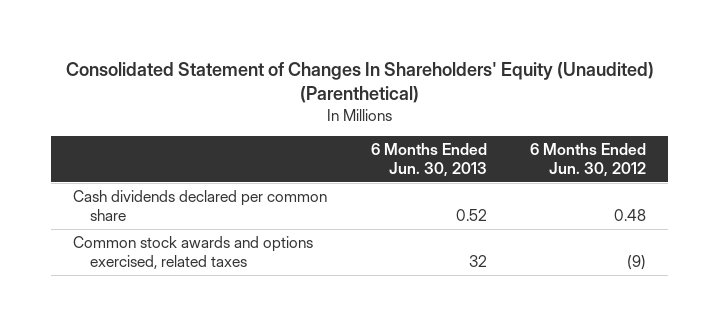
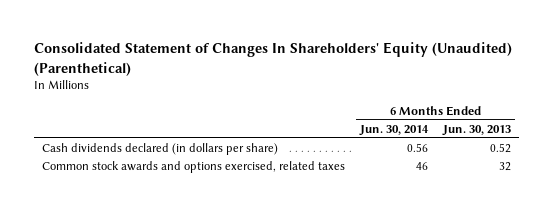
[530,143,647,177] 6 Months Ended Jun. 30, 2012 -> none
none -> [358,124,429,136] Jun. 30, 2014
[73,190,328,221] Cash dividends declared per common share -> [41,143,278,156] Cash dividends declared (in dollars per share)

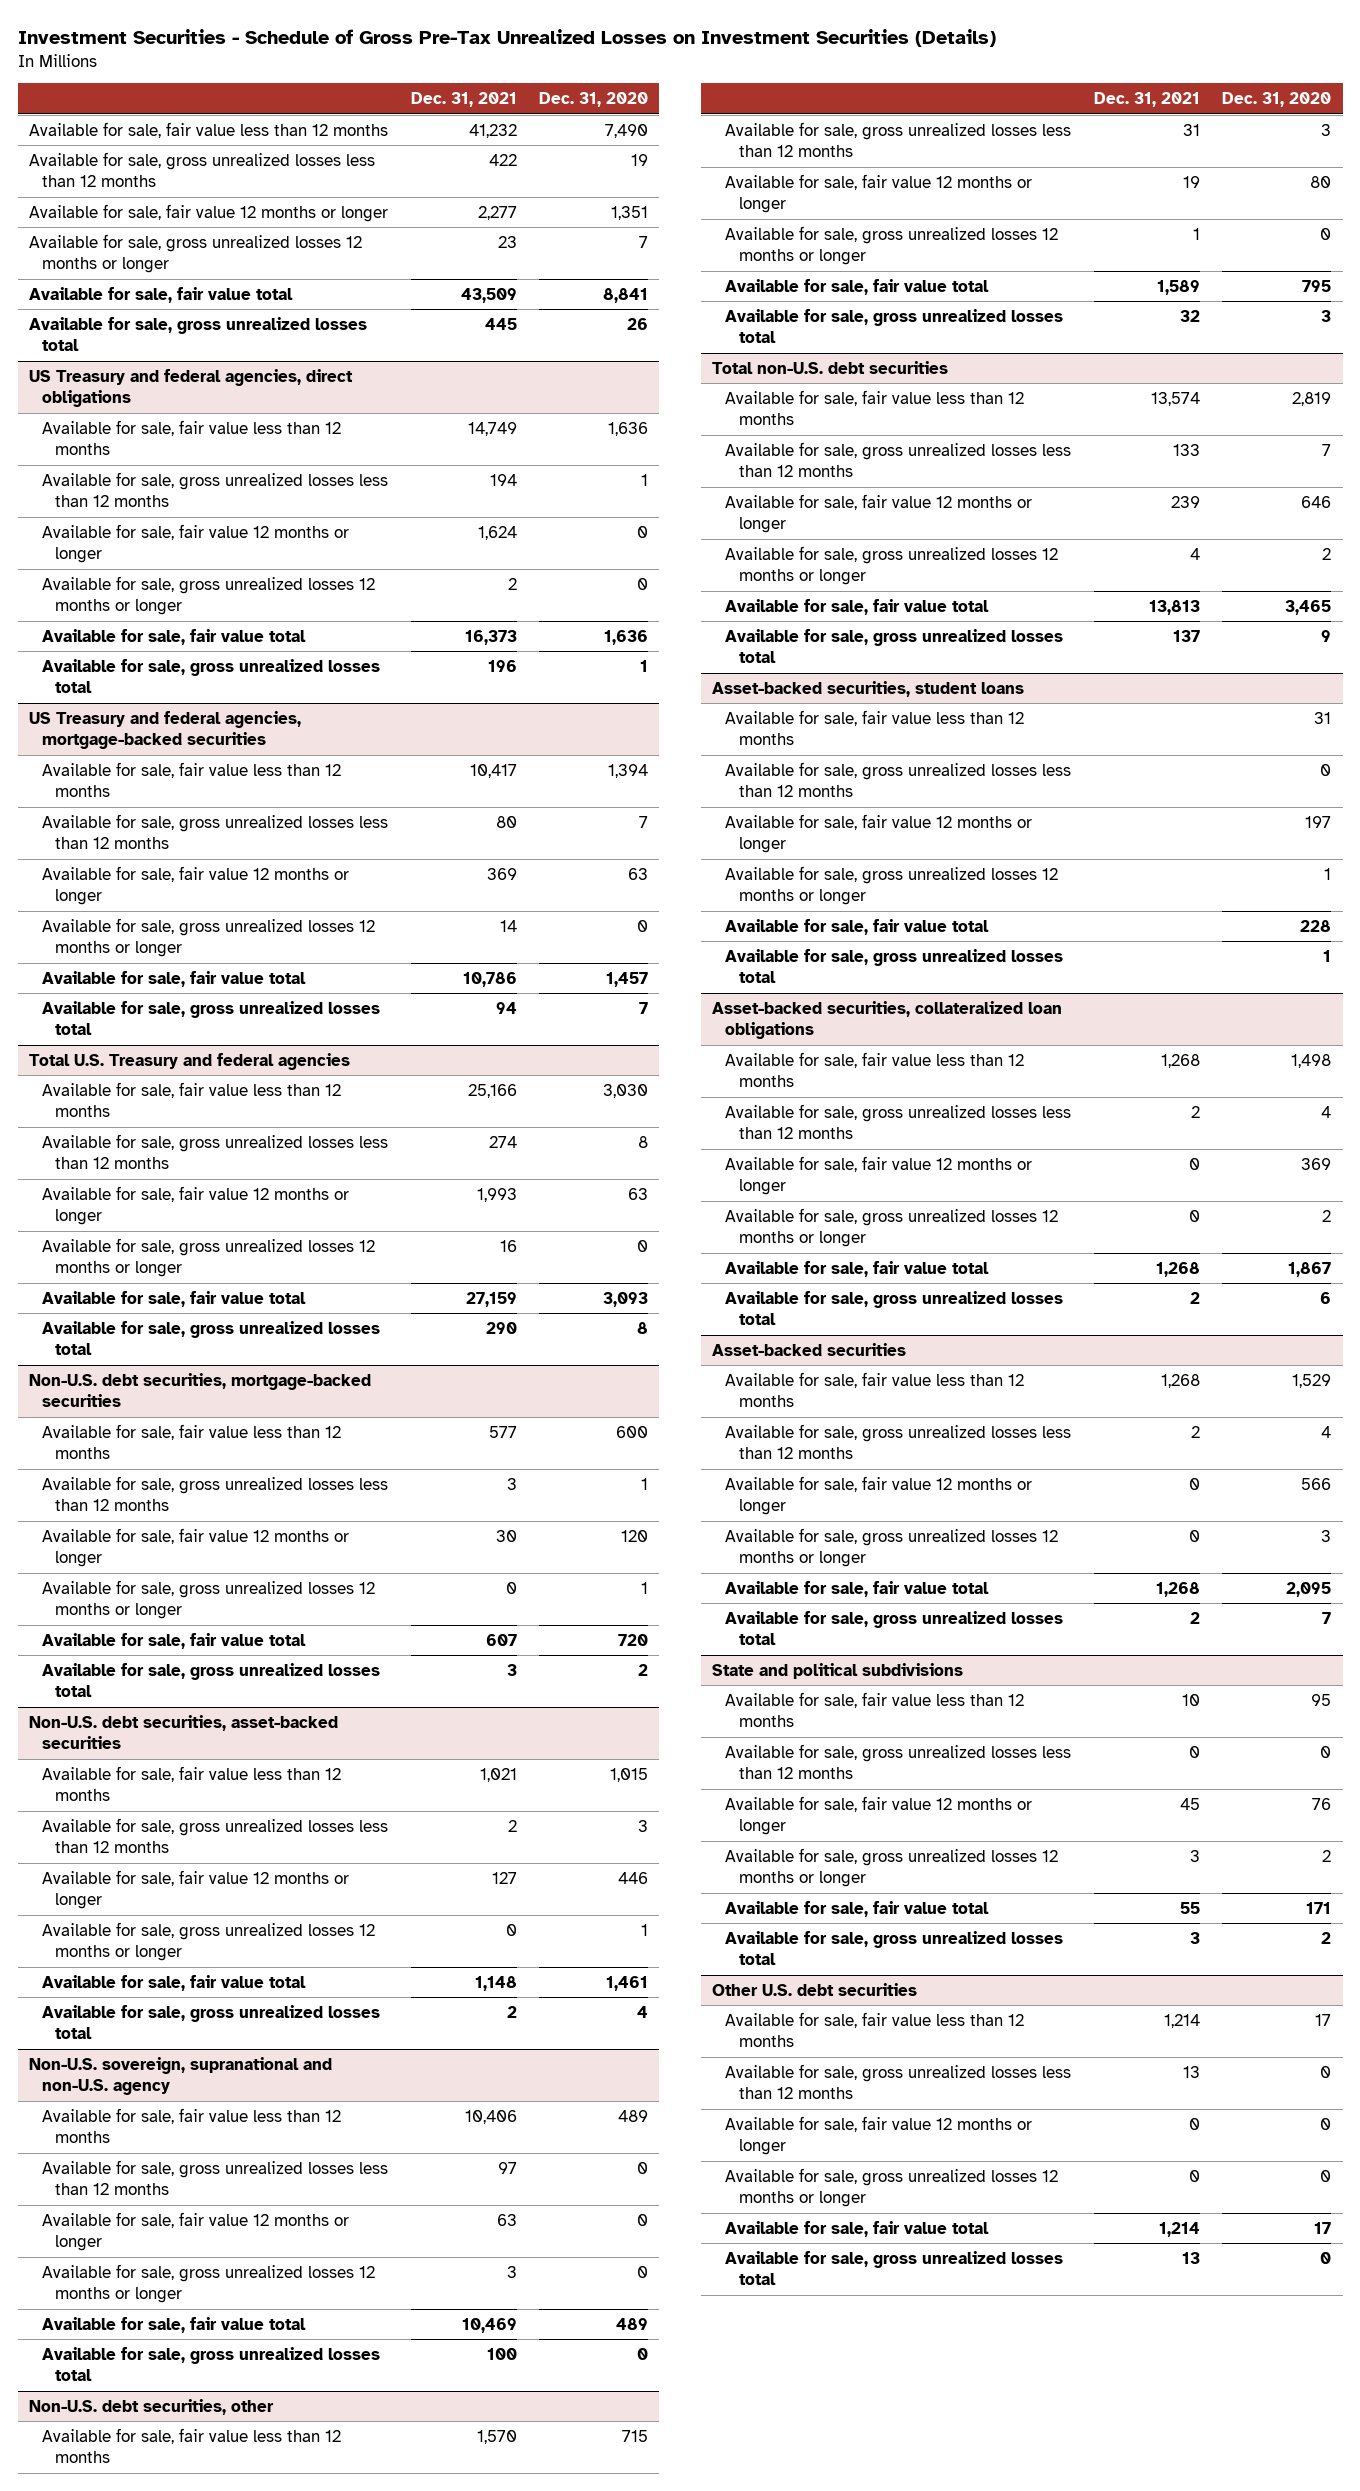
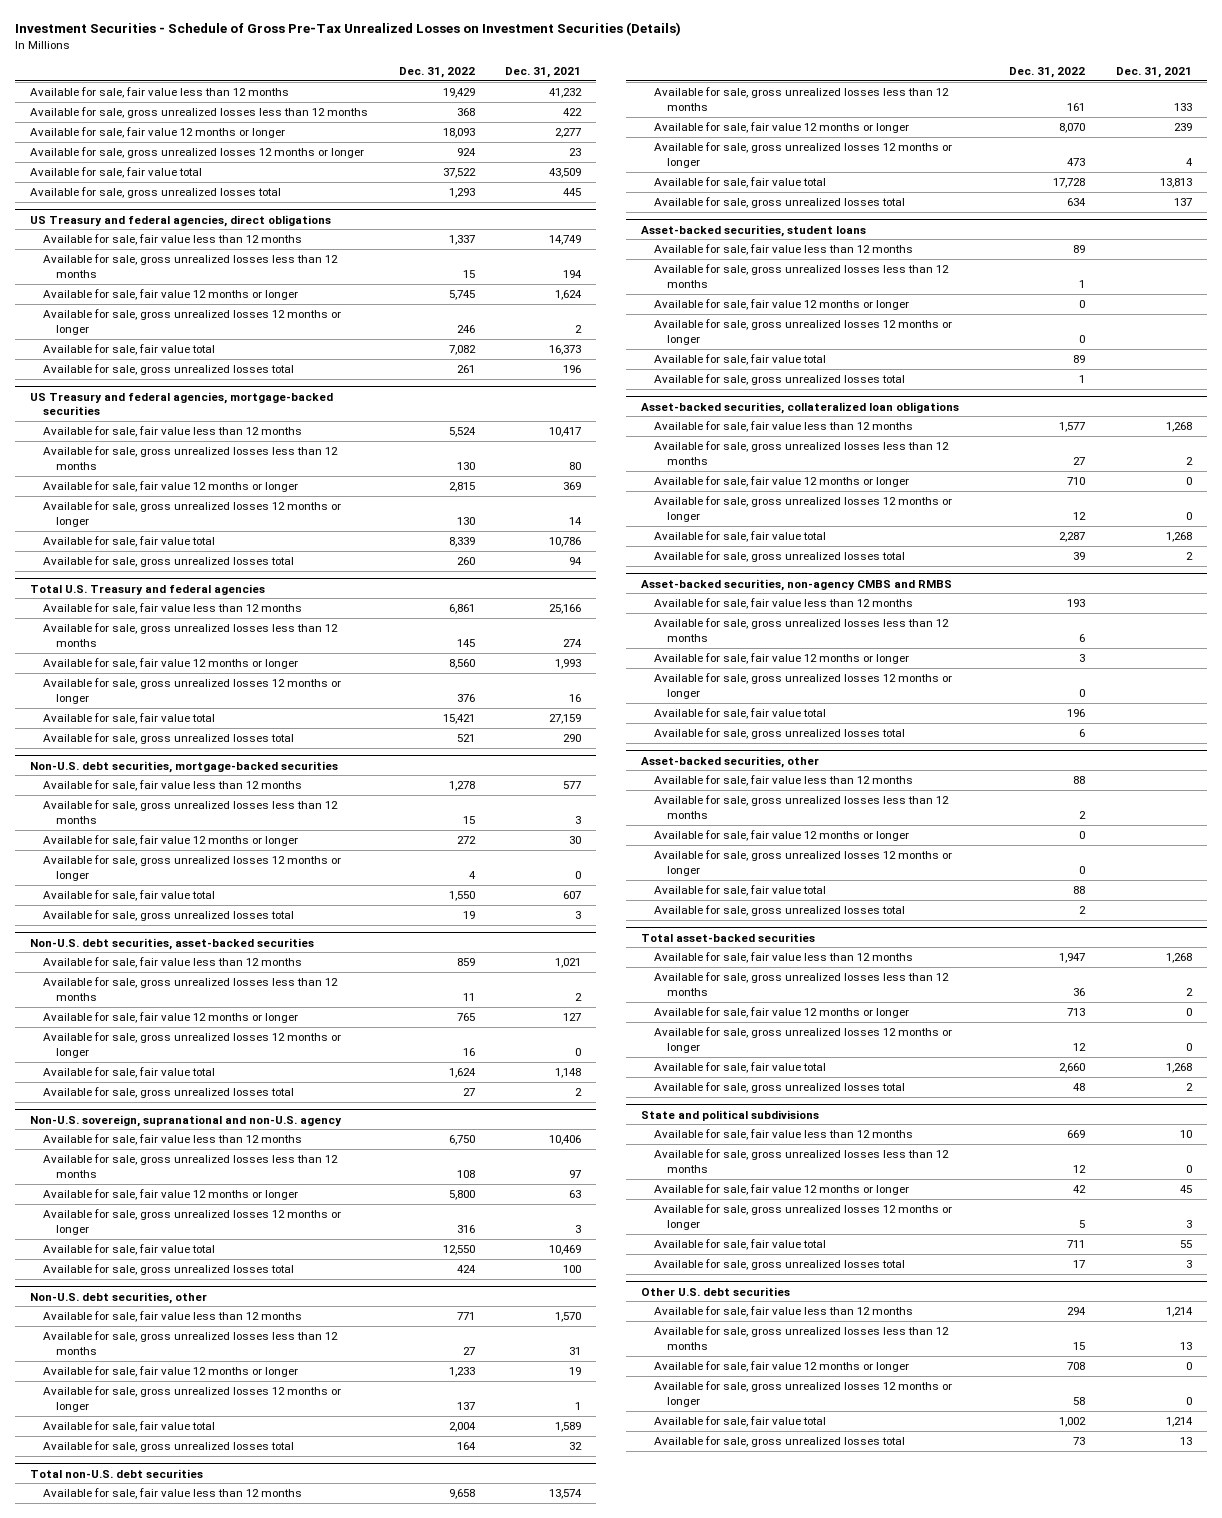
[539,92,649,108] Dec. 31, 2020 -> none
none -> [398,66,475,78] Dec. 31, 2022
none -> [640,578,952,591] Asset-backed securities, non-agency CMBS and RMBS
none -> [653,598,913,610] Available for sale, fair value less than 12 months
none -> [653,618,949,643] Available for sale, gross unrealized losses less than 12 months
none -> [653,653,909,665] Available for sale, fair value 12 months or longer
none -> [653,673,952,700] Available for sale, gross unrealized losses 12 months or longer
none -> [653,708,826,720] Available for sale, fair value total
none -> [653,728,905,740] Available for sale, gross unrealized losses total
none -> [640,755,819,768] Asset-backed securities, other
none -> [653,775,913,787] Available for sale, fair value less than 12 months
none -> [653,795,949,820] Available for sale, gross unrealized losses less than 12 months
none -> [653,830,909,842] Available for sale, fair value 12 months or longer
none -> [653,850,952,877] Available for sale, gross unrealized losses 12 months or longer
none -> [653,885,826,897] Available for sale, fair value total
none -> [653,905,905,917] Available for sale, gross unrealized losses total
[712,1342,907,1356] Asset-backed securities -> [640,932,815,942] Total asset-backed securities

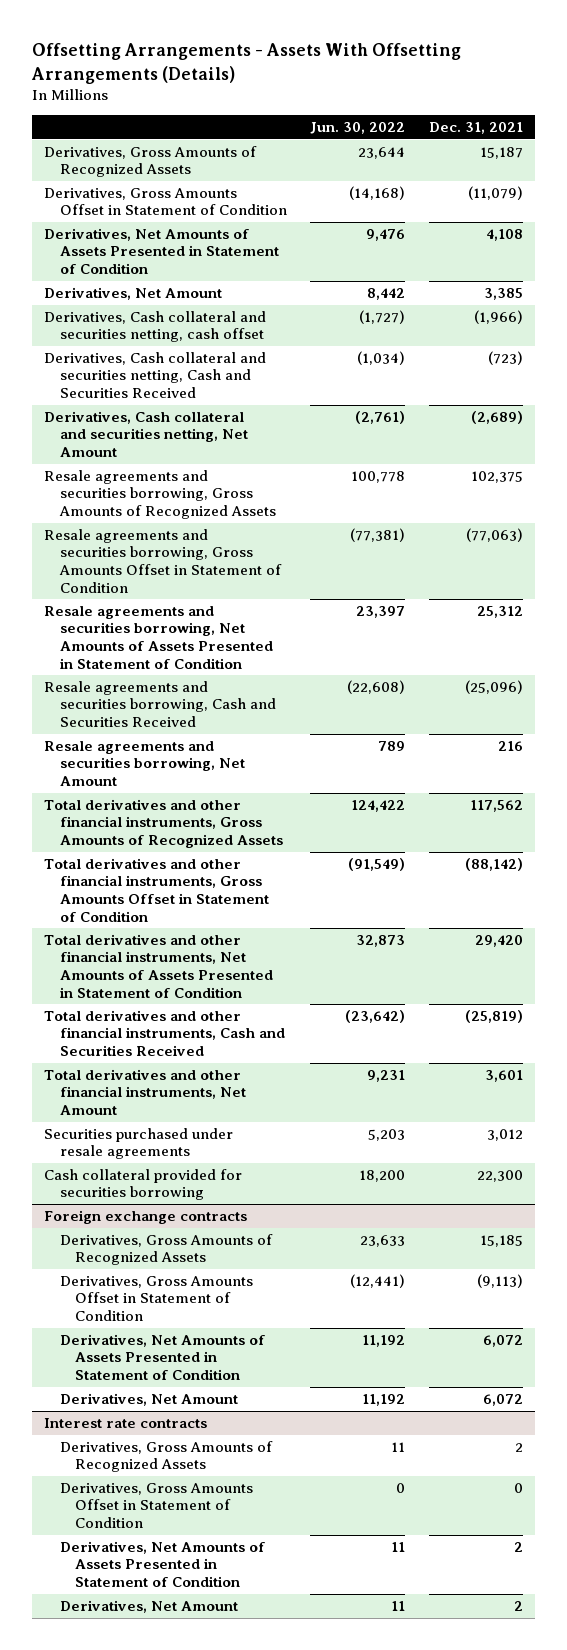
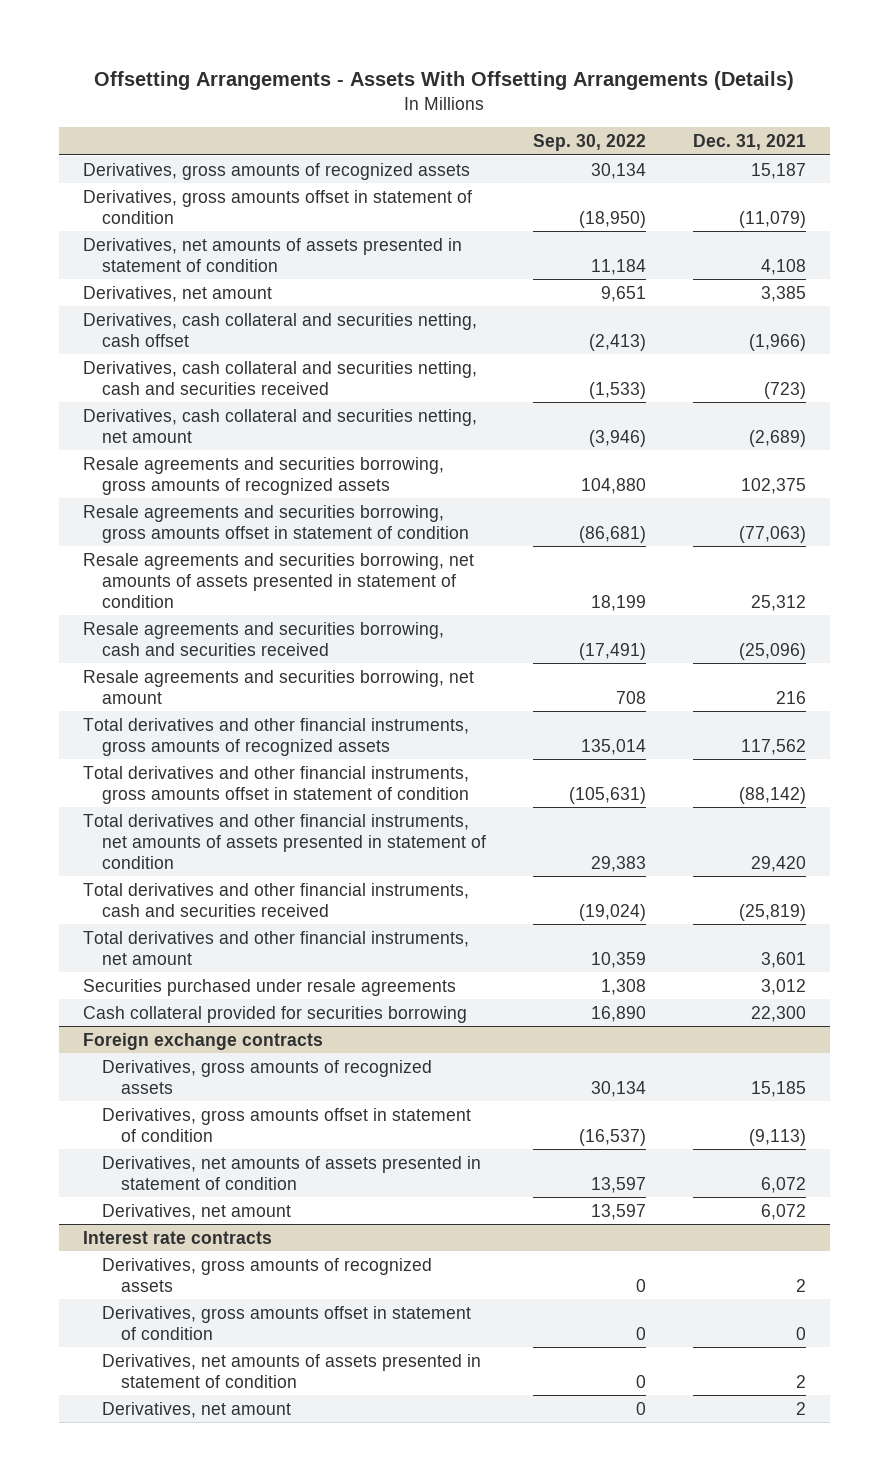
[310,122,406,135] Jun. 30, 2022 -> none
none -> [532,134,646,152] Sep. 30, 2022
[44,145,258,178] Derivatives, Gross Amounts of Recognized Assets -> [82,162,470,180] Derivatives, gross amounts of recognized assets
[44,187,287,216] Derivatives, Gross Amounts Offset in Statement of Condition -> [82,189,472,224] Derivatives, gross amounts offset in statement of condition
[44,227,279,275] Derivatives, Net Amounts of Assets Presented in Statement of Condition -> [82,237,462,272] Derivatives, net amounts of assets presented in statement of condition
[44,286,223,300] Derivatives, Net Amount -> [82,285,272,302] Derivatives, net amount
[44,310,267,343] Derivatives, Cash collateral and securities netting, cash offset -> [82,312,477,347] Derivatives, cash collateral and securities netting, cash offset
[44,351,267,399] Derivatives, Cash collateral and securities netting, Cash and Securities Received -> [82,360,477,395] Derivatives, cash collateral and securities netting, cash and securities received
[44,410,248,458] Derivatives, Cash collateral and securities netting, Net Amount -> [82,408,477,443] Derivatives, cash collateral and securities netting, net amount
[44,469,276,520] Resale agreements and securities borrowing, Gross Amounts of Recognized Assets -> [82,456,444,495] Resale agreements and securities borrowing, gross amounts of recognized assets
[44,528,282,593] Resale agreements and securities borrowing, Gross Amounts Offset in Statement of Condition -> [82,504,469,543] Resale agreements and securities borrowing, gross amounts offset in statement of condition
[44,605,273,669] Resale agreements and securities borrowing, Net Amounts of Assets Presented in Statement of Condition -> [82,552,474,608] Resale agreements and securities borrowing, net amounts of assets presented in statement of condition
[44,680,276,728] Resale agreements and securities borrowing, Cash and Securities Received -> [82,621,444,656] Resale agreements and securities borrowing, cash and securities received
[44,740,245,787] Resale agreements and securities borrowing, Net Amount -> [82,669,474,704] Resale agreements and securities borrowing, net amount
[44,798,283,849] Total derivatives and other financial instruments, Gross Amounts of Recognized Assets -> [82,717,469,756] Total derivatives and other financial instruments, gross amounts of recognized assets
[44,857,269,922] Total derivatives and other financial instruments, Gross Amounts Offset in Statement of Condition -> [82,765,469,804] Total derivatives and other financial instruments, gross amounts offset in statement of condition
[44,933,273,998] Total derivatives and other financial instruments, Net Amounts of Assets Presented in Statement of Condition -> [82,813,486,869] Total derivatives and other financial instruments, net amounts of assets presented in statement of condition
[44,1009,285,1057] Total derivatives and other financial instruments, Cash and Securities Received -> [82,882,469,917] Total derivatives and other financial instruments, cash and securities received
[44,1068,246,1116] Total derivatives and other financial instruments, Net Amount -> [82,930,469,965] Total derivatives and other financial instruments, net amount
[59,1233,273,1266] Derivatives, Gross Amounts of Recognized Assets -> [101,1059,432,1094] Derivatives, gross amounts of recognized assets
[59,1275,253,1322] Derivatives, Gross Amounts Offset in Statement of Condition -> [101,1107,471,1142] Derivatives, gross amounts offset in statement of condition
[59,1333,265,1381] Derivatives, Net Amounts of Assets Presented in Statement of Condition -> [101,1155,481,1190] Derivatives, net amounts of assets presented in statement of condition
[59,1392,238,1406] Derivatives, Net Amount -> [101,1203,291,1220] Derivatives, net amount
[59,1440,273,1473] Derivatives, Gross Amounts of Recognized Assets -> [101,1257,432,1292] Derivatives, gross amounts of recognized assets
[59,1482,253,1529] Derivatives, Gross Amounts Offset in Statement of Condition -> [101,1305,471,1340] Derivatives, gross amounts offset in statement of condition
[59,1540,265,1588] Derivatives, Net Amounts of Assets Presented in Statement of Condition -> [101,1353,481,1388] Derivatives, net amounts of assets presented in statement of condition
[59,1599,238,1613] Derivatives, Net Amount -> [101,1401,291,1418] Derivatives, net amount

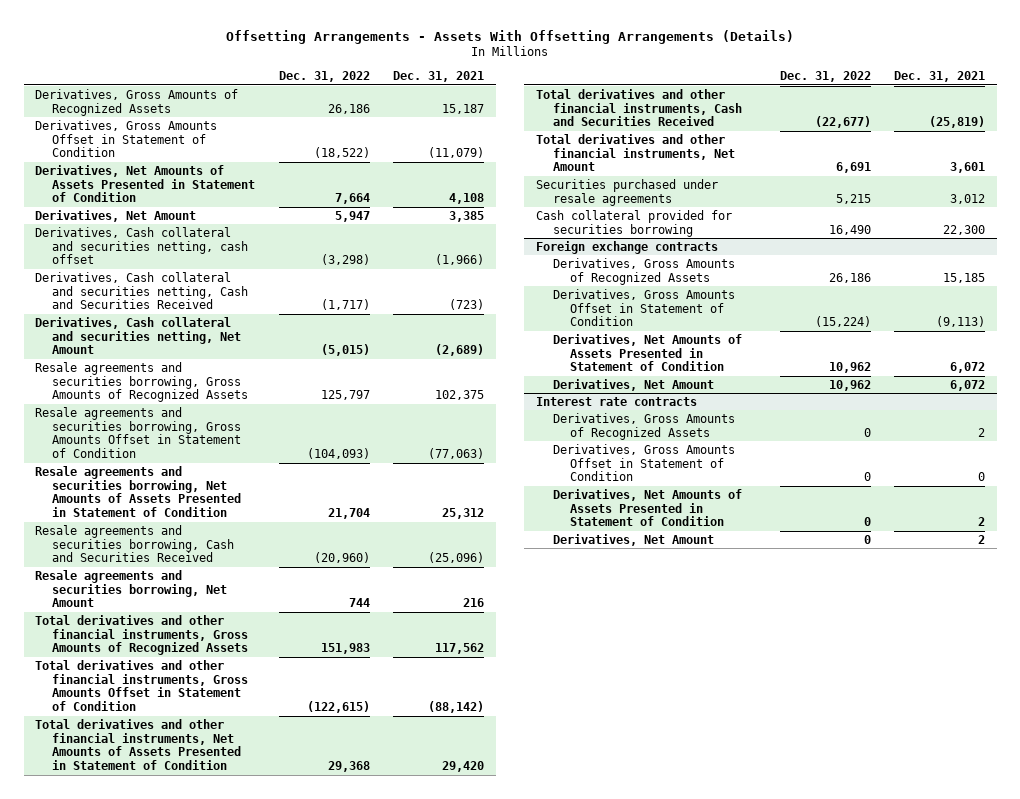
[532,134,646,152] Sep. 30, 2022 -> none
none -> [278,71,370,83] Dec. 31, 2022
[82,162,470,180] Derivatives, gross amounts of recognized assets -> [35,88,239,116] Derivatives, Gross Amounts of Recognized Assets
[82,189,472,224] Derivatives, gross amounts offset in statement of condition -> [35,119,218,158] Derivatives, Gross Amounts Offset in Statement of Condition
[82,237,462,272] Derivatives, net amounts of assets presented in statement of condition -> [35,164,256,203] Derivatives, Net Amounts of Assets Presented in Statement of Condition
[82,285,272,302] Derivatives, net amount -> [35,209,197,222] Derivatives, Net Amount
[82,312,477,347] Derivatives, cash collateral and securities netting, cash offset -> [35,226,249,265] Derivatives, Cash collateral and securities netting, cash offset
[82,360,477,395] Derivatives, cash collateral and securities netting, cash and securities received -> [35,271,249,310] Derivatives, Cash collateral and securities netting, Cash and Securities Received
[82,408,477,443] Derivatives, cash collateral and securities netting, net amount -> [35,316,242,355] Derivatives, Cash collateral and securities netting, Net Amount
[82,456,444,495] Resale agreements and securities borrowing, gross amounts of recognized assets -> [35,361,249,403] Resale agreements and securities borrowing, Gross Amounts of Recognized Assets
[82,504,469,543] Resale agreements and securities borrowing, gross amounts offset in statement of condition -> [35,406,242,459] Resale agreements and securities borrowing, Gross Amounts Offset in Statement of Condition
[82,552,474,608] Resale agreements and securities borrowing, net amounts of assets presented in statement of condition -> [35,465,242,518] Resale agreements and securities borrowing, Net Amounts of Assets Presented in Statement of Condition
[82,621,444,656] Resale agreements and securities borrowing, cash and securities received -> [35,524,235,563] Resale agreements and securities borrowing, Cash and Securities Received
[82,669,474,704] Resale agreements and securities borrowing, net amount -> [35,569,228,608] Resale agreements and securities borrowing, Net Amount
[82,717,469,756] Total derivatives and other financial instruments, gross amounts of recognized assets -> [35,614,249,656] Total derivatives and other financial instruments, Gross Amounts of Recognized Assets
[82,765,469,804] Total derivatives and other financial instruments, gross amounts offset in statement of condition -> [35,659,249,712] Total derivatives and other financial instruments, Gross Amounts Offset in Statement of Condition
[82,813,486,869] Total derivatives and other financial instruments, net amounts of assets presented in statement of condition -> [35,718,242,771] Total derivatives and other financial instruments, Net Amounts of Assets Presented in Statement of Condition
[82,882,469,917] Total derivatives and other financial instruments, cash and securities received -> [536,88,743,127] Total derivatives and other financial instruments, Cash and Securities Received
[82,930,469,965] Total derivatives and other financial instruments, net amount -> [536,133,736,172] Total derivatives and other financial instruments, Net Amount
[101,1059,432,1094] Derivatives, gross amounts of recognized assets -> [553,257,736,285] Derivatives, Gross Amounts of Recognized Assets
[101,1107,471,1142] Derivatives, gross amounts offset in statement of condition -> [553,288,736,327] Derivatives, Gross Amounts Offset in Statement of Condition
[101,1155,481,1190] Derivatives, net amounts of assets presented in statement of condition -> [553,333,743,372] Derivatives, Net Amounts of Assets Presented in Statement of Condition
[101,1203,291,1220] Derivatives, net amount -> [553,378,715,391] Derivatives, Net Amount
[101,1257,432,1292] Derivatives, gross amounts of recognized assets -> [553,412,736,440] Derivatives, Gross Amounts of Recognized Assets
[101,1305,471,1340] Derivatives, gross amounts offset in statement of condition -> [553,443,736,482] Derivatives, Gross Amounts Offset in Statement of Condition
[101,1353,481,1388] Derivatives, net amounts of assets presented in statement of condition -> [553,488,743,527] Derivatives, Net Amounts of Assets Presented in Statement of Condition
[101,1401,291,1418] Derivatives, net amount -> [553,533,715,546] Derivatives, Net Amount

